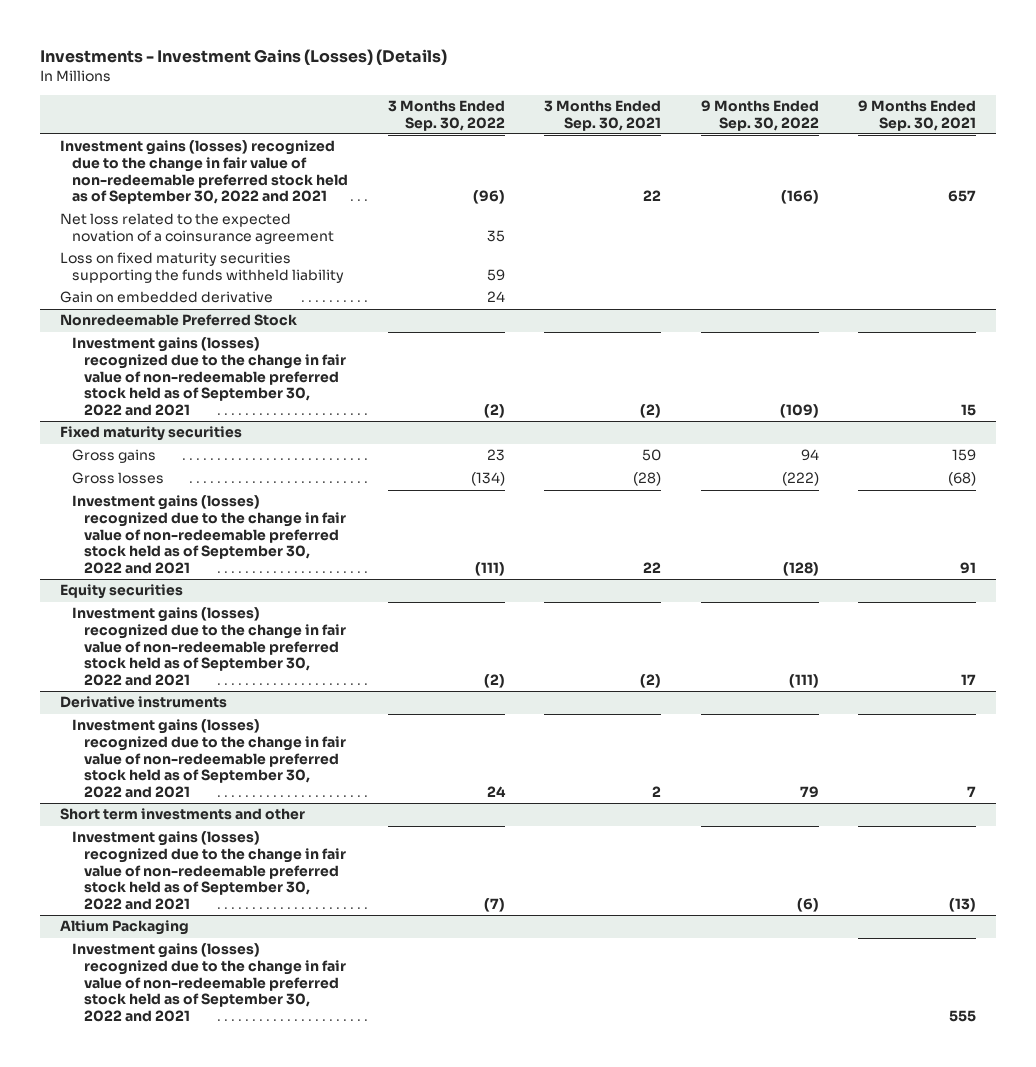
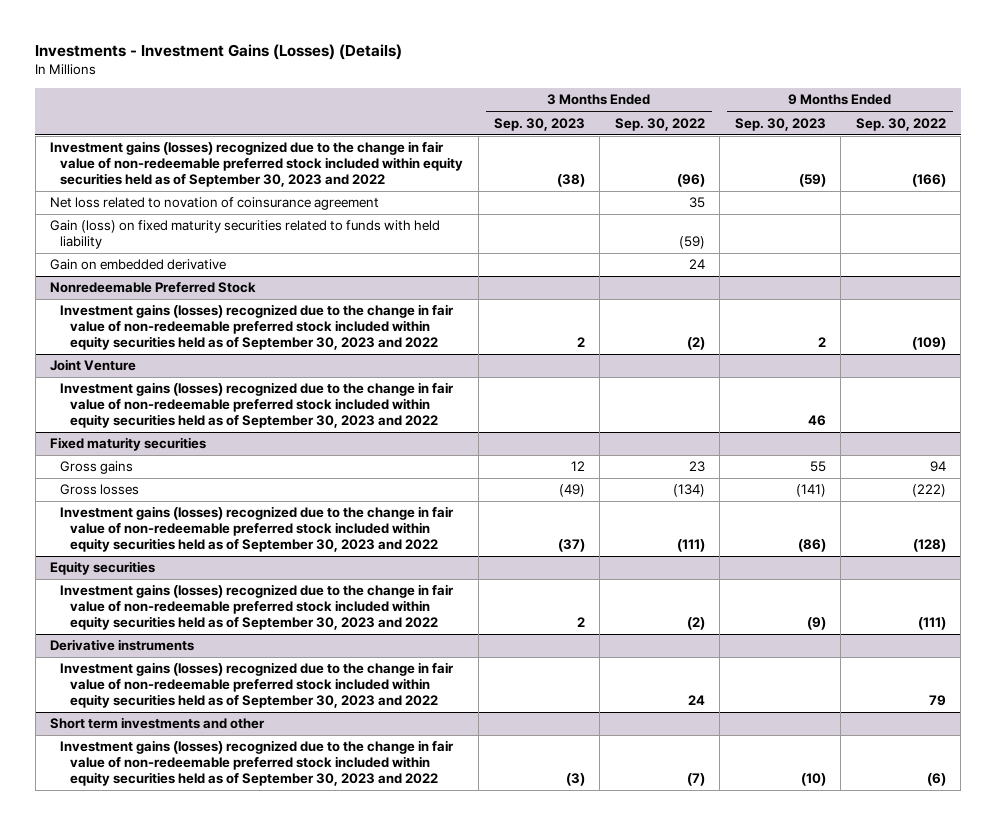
[544,100,662,131] 3 Months Ended Sep. 30, 2021 -> none
[858,100,977,131] 9 Months Ended Sep. 30, 2021 -> none
none -> [493,117,585,131] Sep. 30, 2023
none -> [734,117,826,131] Sep. 30, 2023
[59,252,344,284] Loss on fixed maturity securities supporting the funds withheld liability -> none
[59,140,348,205] Investment gains (losses) recognized due to the change in fair value of non-redeemable preferred stock held as of September 30, 2022 and 2021 -> [50,141,464,188] Investment gains (losses) recognized due to the change in fair value of non-redeemable preferred stock included within equity securities held as of September 30, 2023 and 2022
[59,213,334,245] Net loss related to the expected novation of a coinsurance agreement -> [50,197,380,211] Net loss related to novation of coinsurance agreement
none -> [50,220,441,250] Gain (loss) on fixed maturity securities related to funds with held liability
[71,337,346,417] Investment gains (losses) recognized due to the change in fair value of non-redeemable preferred stock held as of September 30, 2022 and 2021 -> [60,304,455,351] Investment gains (losses) recognized due to the change in fair value of non-redeemable preferred stock included within equity securities held as of September 30, 2023 and 2022
none -> [50,359,137,372] Joint Venture
none -> [60,382,455,429] Investment gains (losses) recognized due to the change in fair value of non-redeemable preferred stock included within equity securities held as of September 30, 2023 and 2022
[71,495,346,575] Investment gains (losses) recognized due to the change in fair value of non-redeemable preferred stock held as of September 30, 2022 and 2021 -> [60,506,455,553] Investment gains (losses) recognized due to the change in fair value of non-redeemable preferred stock included within equity securities held as of September 30, 2023 and 2022
[71,607,346,687] Investment gains (losses) recognized due to the change in fair value of non-redeemable preferred stock held as of September 30, 2022 and 2021 -> [60,584,455,631] Investment gains (losses) recognized due to the change in fair value of non-redeemable preferred stock included within equity securities held as of September 30, 2023 and 2022
[71,719,346,799] Investment gains (losses) recognized due to the change in fair value of non-redeemable preferred stock held as of September 30, 2022 and 2021 -> [60,662,455,709] Investment gains (losses) recognized due to the change in fair value of non-redeemable preferred stock included within equity securities held as of September 30, 2023 and 2022
[59,920,189,936] Altium Packaging -> none
[71,943,346,1023] Investment gains (losses) recognized due to the change in fair value of non-redeemable preferred stock held as of September 30, 2022 and 2021 -> none
[71,831,346,911] Investment gains (losses) recognized due to the change in fair value of non-redeemable preferred stock held as of September 30, 2022 and 2021 -> [60,740,455,787] Investment gains (losses) recognized due to the change in fair value of non-redeemable preferred stock included within equity securities held as of September 30, 2023 and 2022

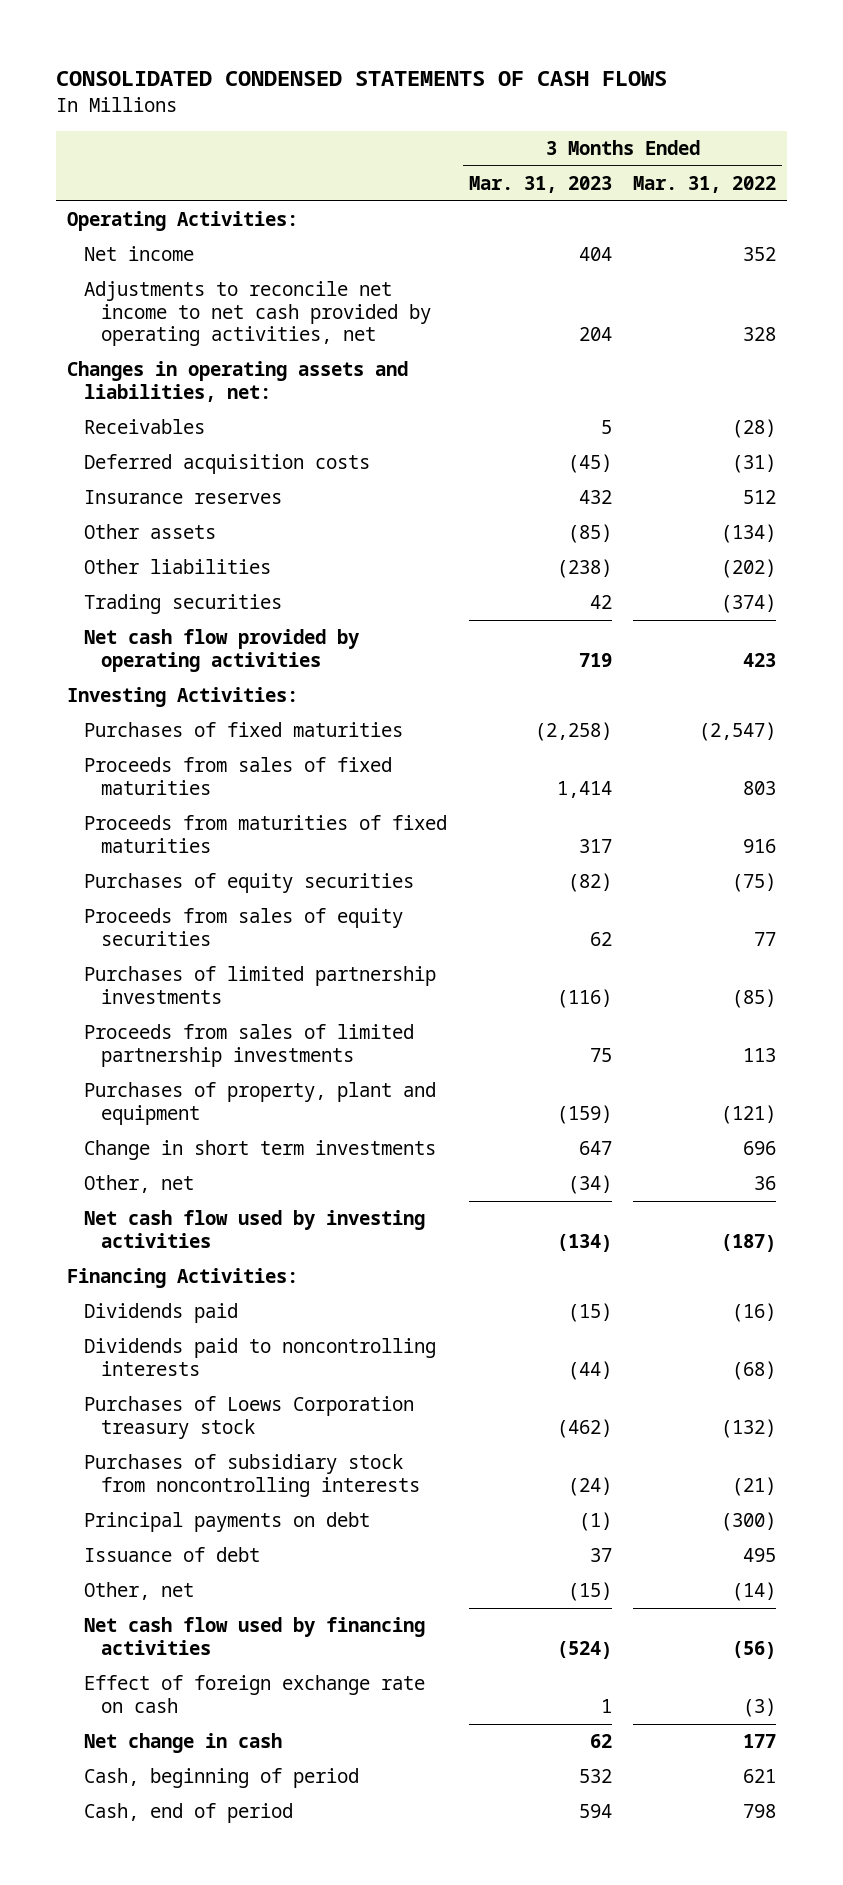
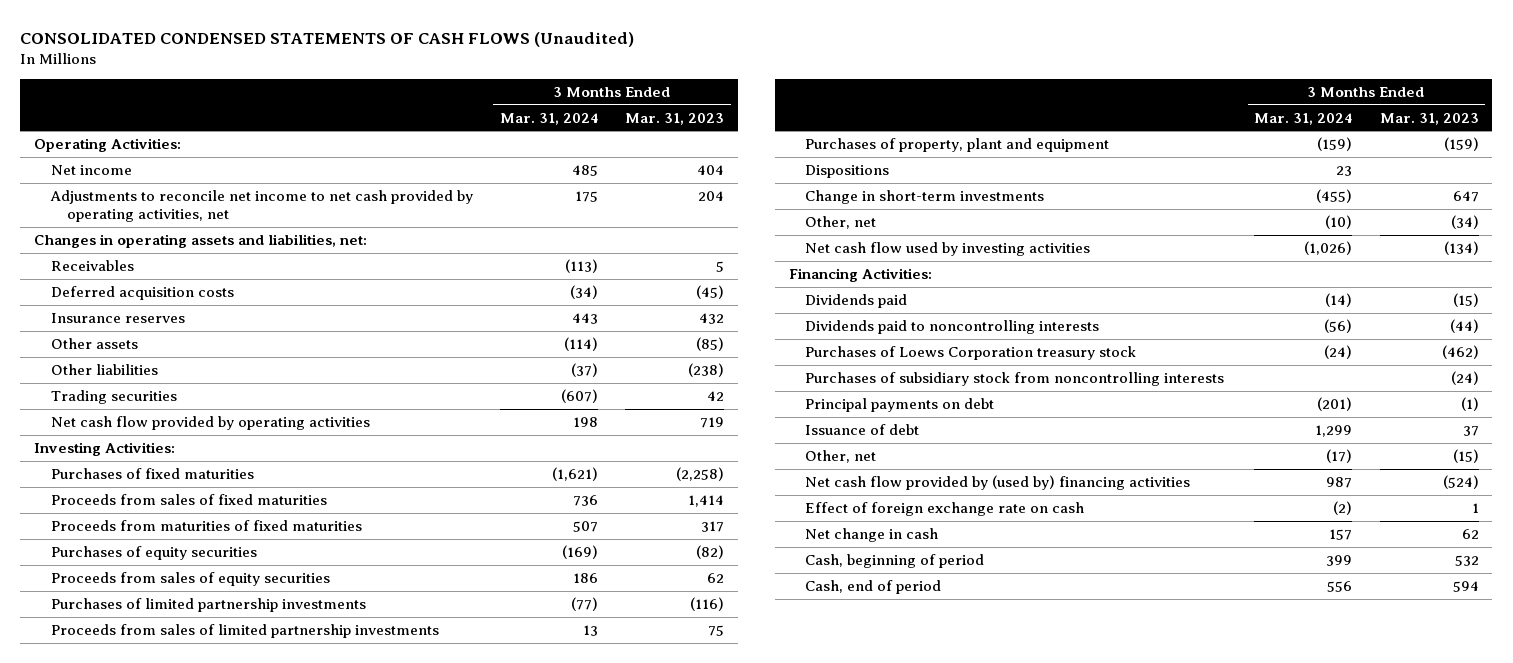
[56,70,668,86] CONSOLIDATED CONDENSED STATEMENTS OF CASH FLOWS -> [20,31,635,47] CONSOLIDATED CONDENSED STATEMENTS OF CASH FLOWS (Unaudited)
[633,176,777,194] Mar. 31, 2022 -> none
none -> [499,112,598,125] Mar. 31, 2024
none -> [805,165,890,179] Dispositions
[84,1140,437,1161] Change in short term investments -> [805,190,1045,205] Change in short-term investments
[84,1617,426,1655] Net cash flow used by financing activities -> [805,475,1191,491] Net cash flow provided by (used by) financing activities

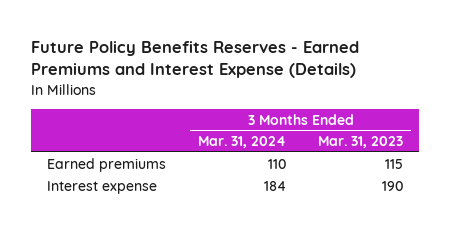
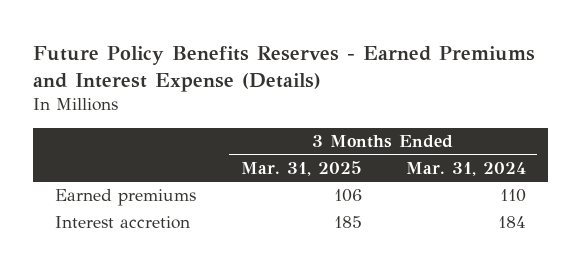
[318,136,404,149] Mar. 31, 2023 -> none
none -> [240,160,362,176] Mar. 31, 2025
[47,180,158,194] Interest expense -> [54,216,190,230] Interest accretion

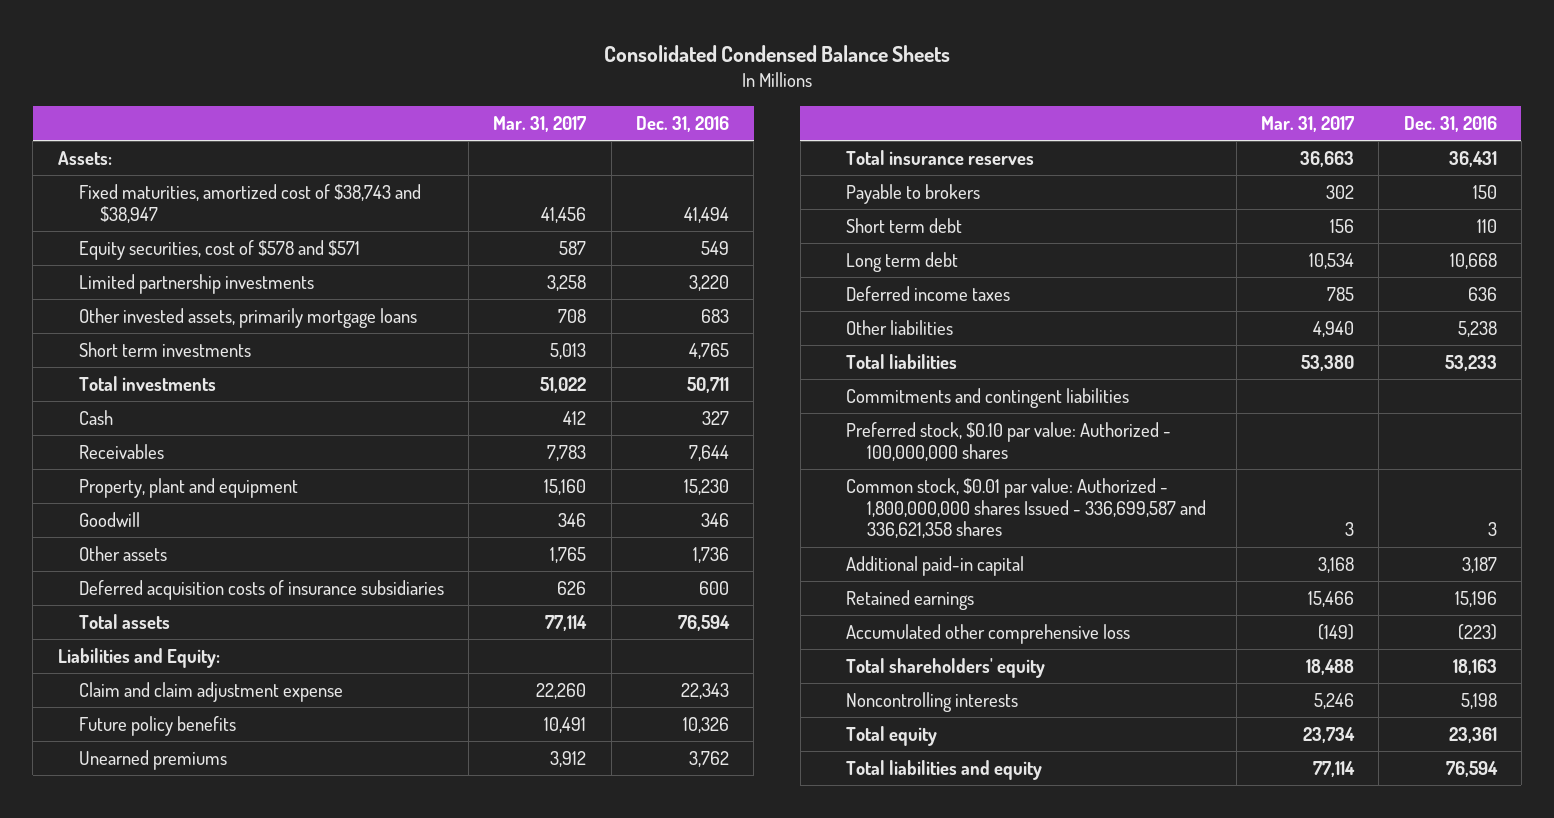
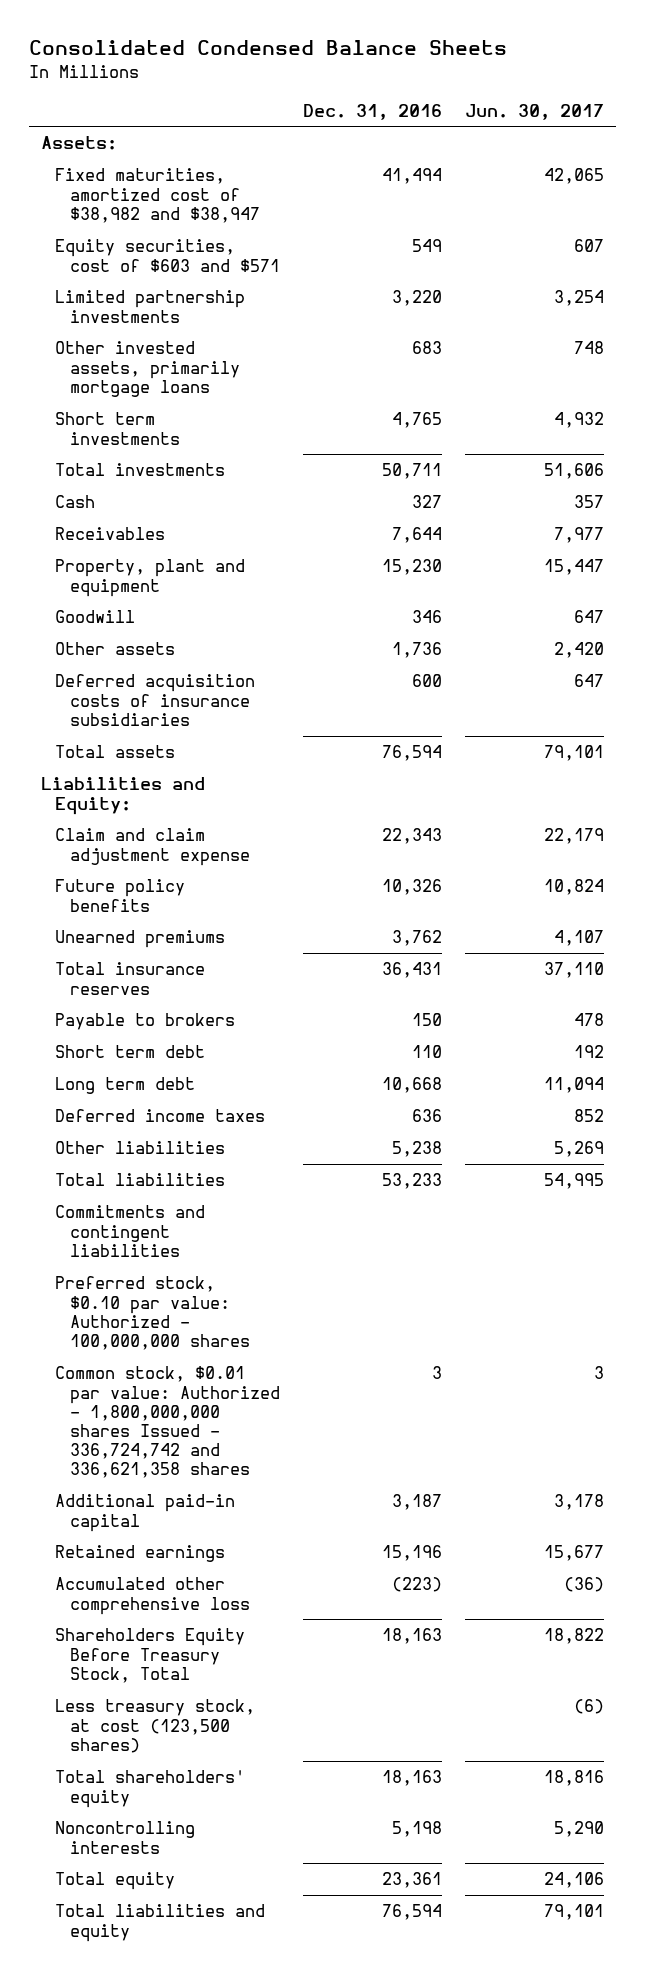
[493,115,587,132] Mar. 31, 2017 -> none
none -> [465,103,605,120] Jun. 30, 2017
[78,184,421,223] Fixed maturities, amortized cost of $38,743 and $38,947 -> [55,168,260,223] Fixed maturities, amortized cost of $38,982 and $38,947
[78,240,360,261] Equity securities, cost of $578 and $571 -> [55,239,280,272] Equity securities, cost of $603 and $571
[846,478,1207,539] Common stock, $0.01 par value: Authorized - 1,800,000,000 shares Issued - 336,699,587 and 336,621,358 shares -> [55,1366,280,1479] Common stock, $0.01 par value: Authorized - 1,800,000,000 shares Issued - 336,724,742 and 336,621,358 shares
none -> [55,1628,246,1683] Shareholders Equity Before Treasury Stock, Total
none -> [55,1699,256,1753] Less treasury stock, at cost (123,500 shares)

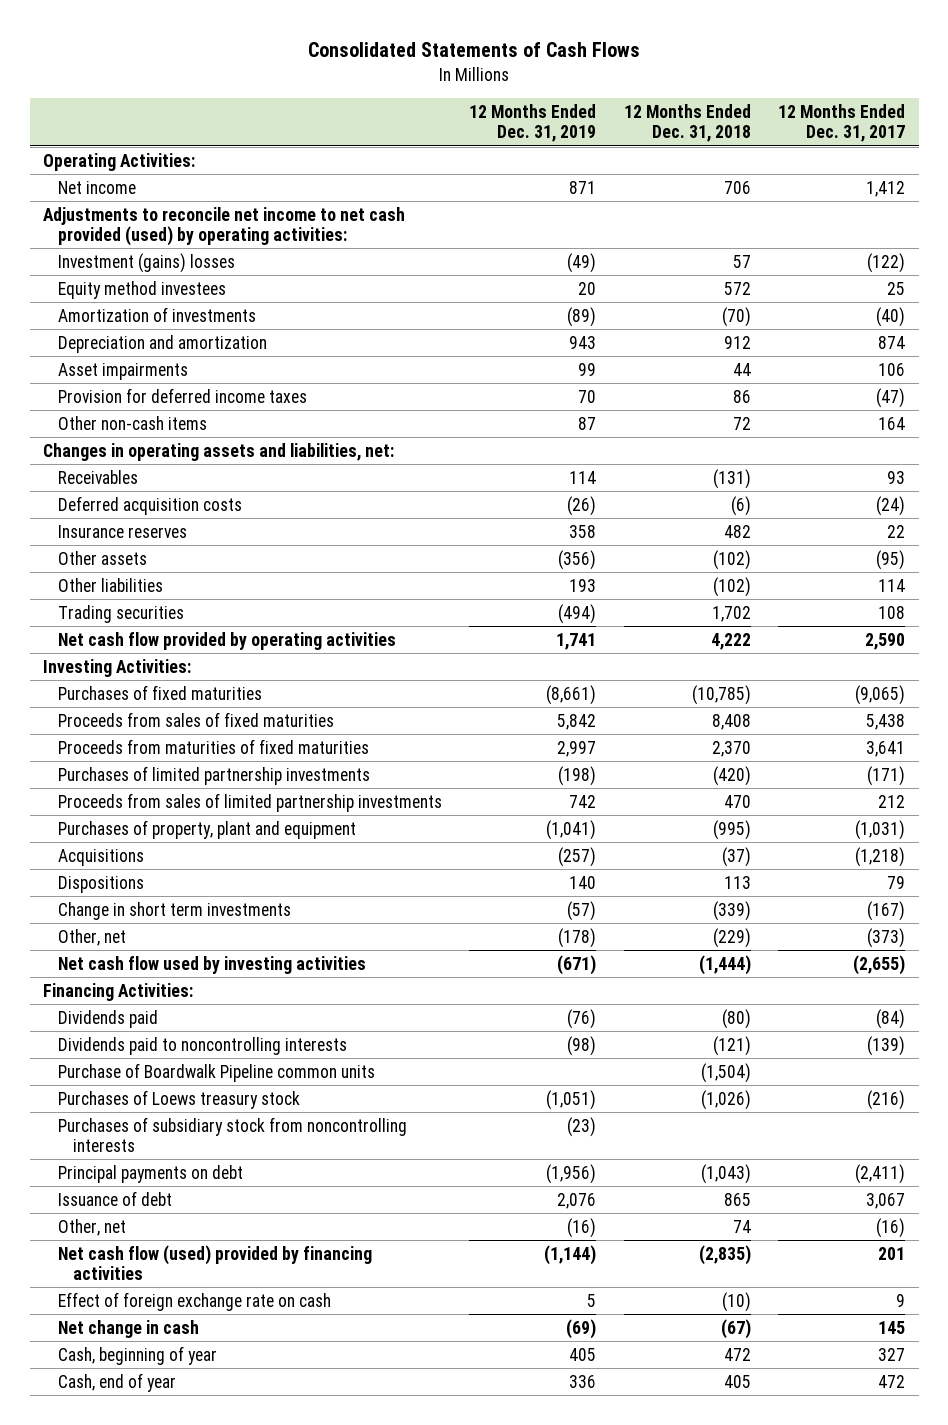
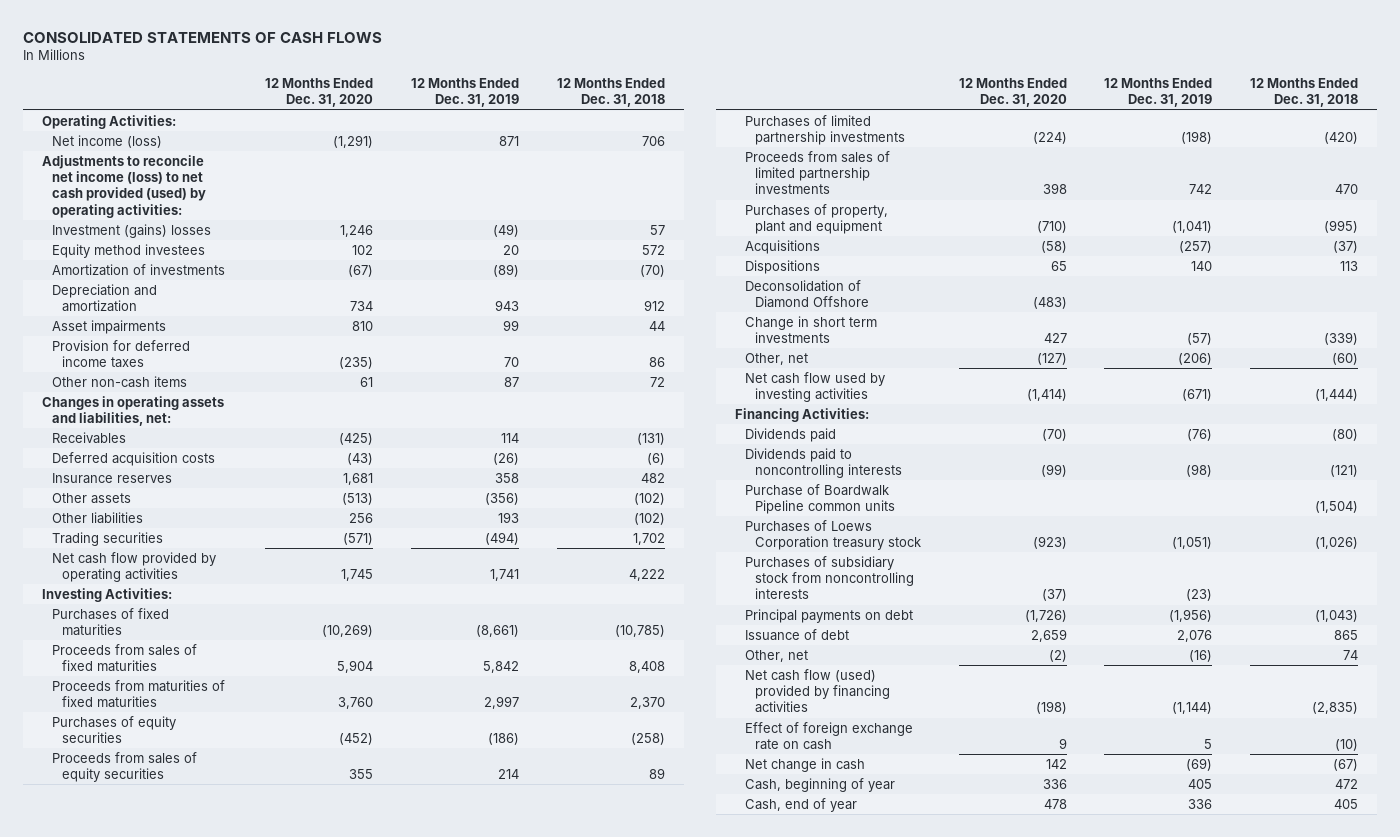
[308,41,641,57] Consolidated Statements of Cash Flows -> [22,31,382,43] CONSOLIDATED STATEMENTS OF CASH FLOWS
[778,104,906,143] 12 Months Ended Dec. 31, 2017 -> none
none -> [265,78,374,108] 12 Months Ended Dec. 31, 2020
[58,180,137,194] Net income -> [51,134,162,148] Net income (loss)
[43,206,406,247] Adjustments to reconcile net income to net cash provided (used) by operating activities: -> [41,154,206,218] Adjustments to reconcile net income (loss) to net cash provided (used) by operating activities:
none -> [51,715,176,744] Purchases of equity securities
none -> [51,751,197,783] Proceeds from sales of equity securities
none -> [744,279,869,309] Deconsolidation of Diamond Offshore
[558,927,597,948] (178) -> [1178,352,1213,365] (206)
[712,927,751,948] (229) -> [1332,352,1359,365] (60)
[58,1089,301,1109] Purchases of Loews treasury stock -> [744,519,921,551] Purchases of Loews Corporation treasury stock

